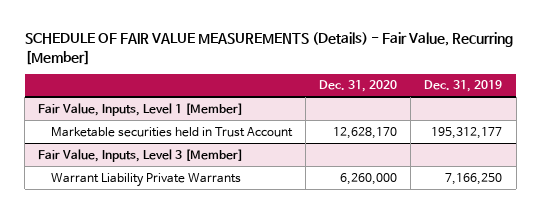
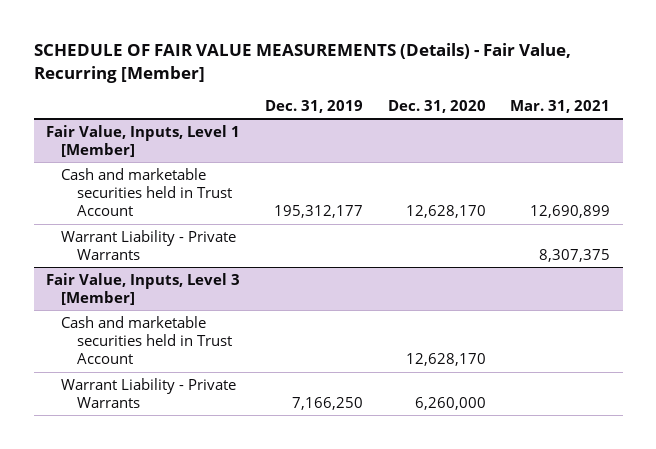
none -> [510,100,611,114] Mar. 31, 2021
[50,126,293,137] Marketable securities held in Trust Account -> [61,167,232,217] Cash and marketable securities held in Trust Account
none -> [61,229,237,260] Warrant Liability - Private Warrants
none -> [61,315,232,365] Cash and marketable securities held in Trust Account
[50,172,241,187] Warrant Liability Private Warrants -> [61,377,237,408] Warrant Liability - Private Warrants

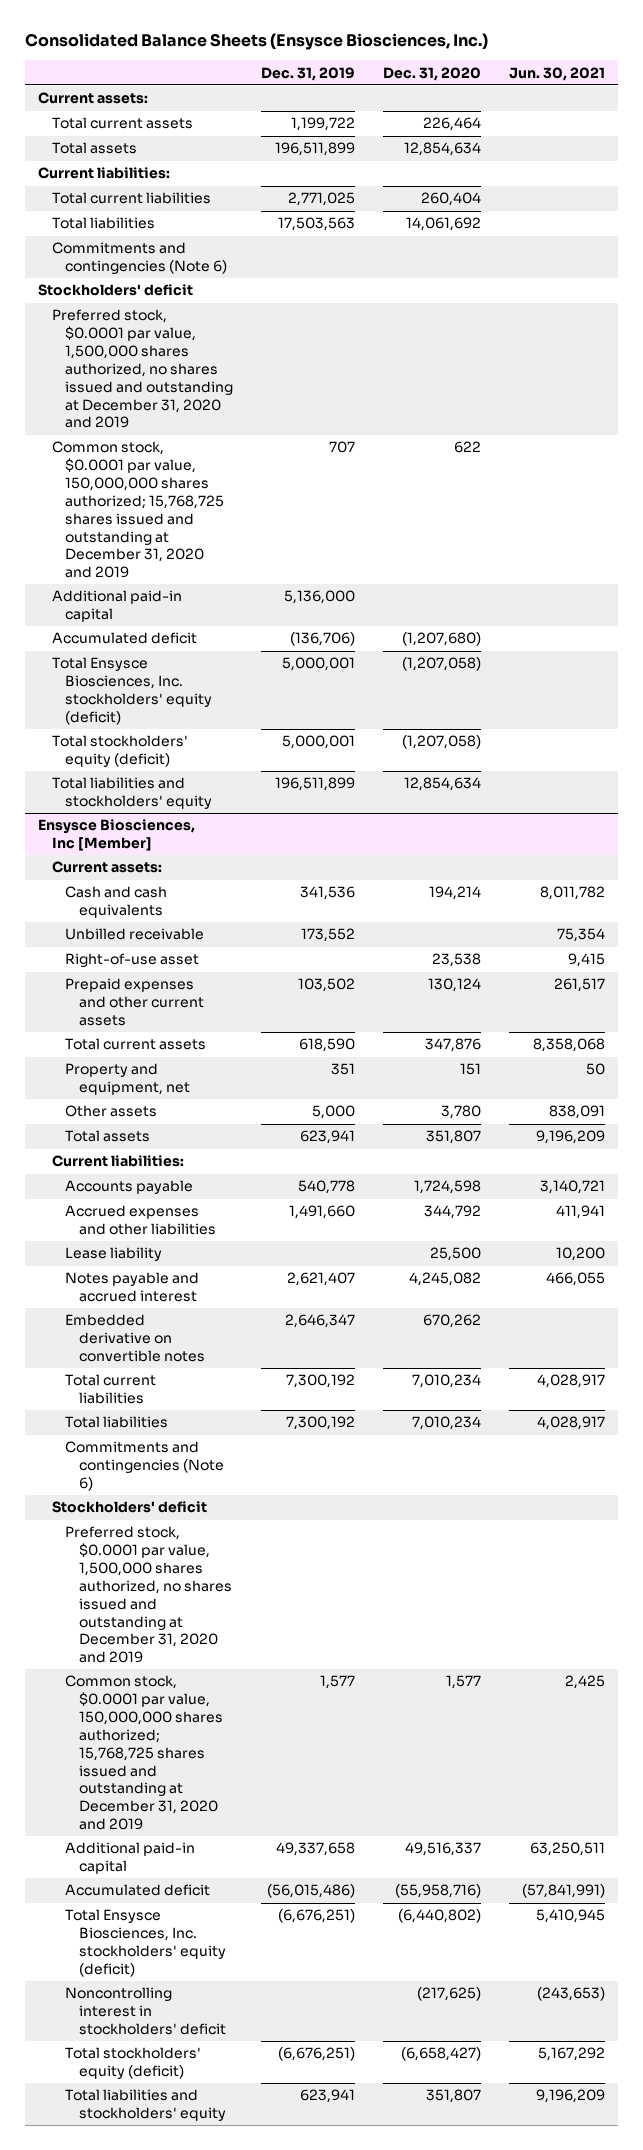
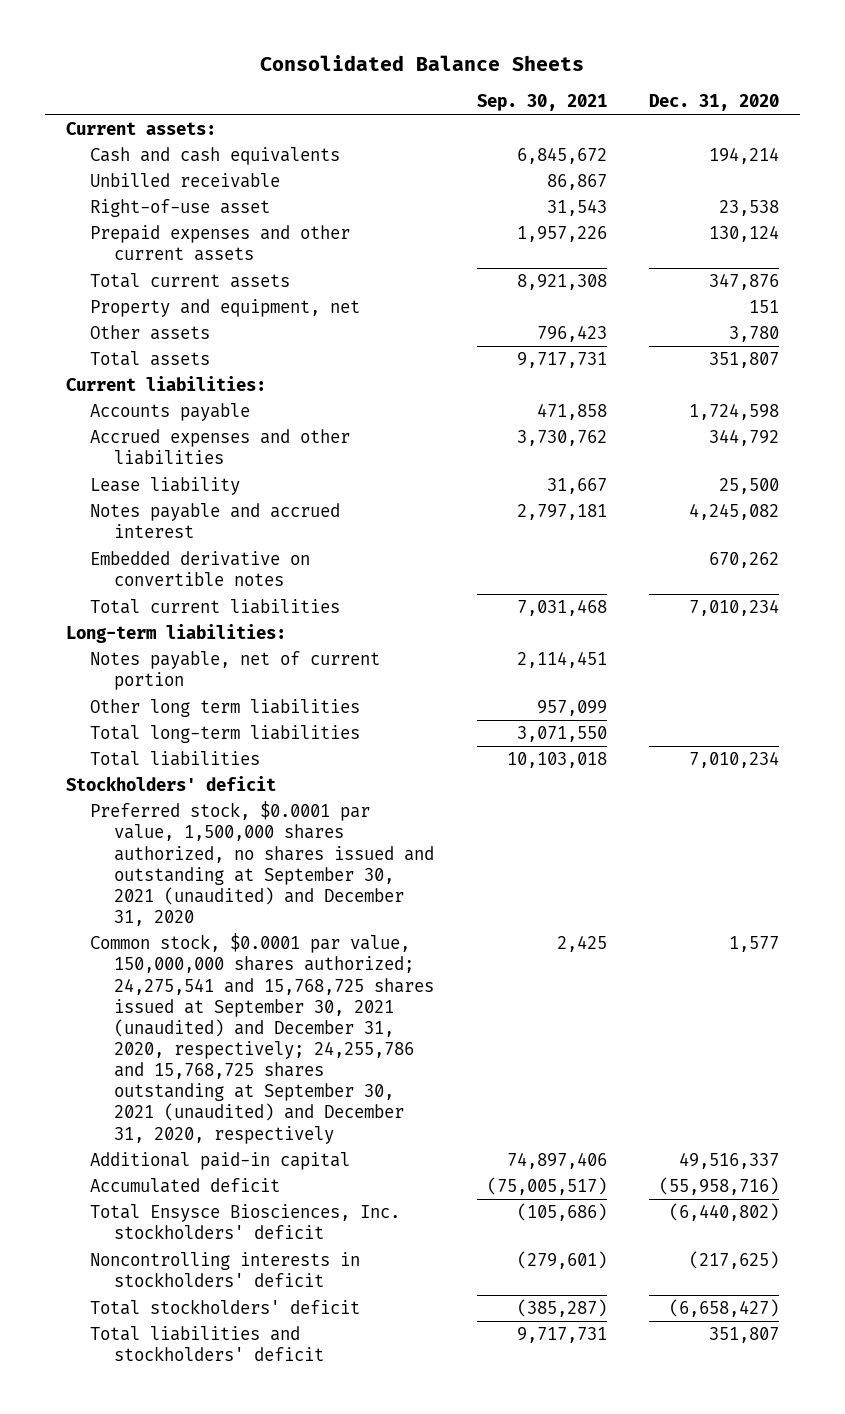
[24,33,488,51] Consolidated Balance Sheets (Ensysce Biosciences, Inc.) -> [260,55,585,72] Consolidated Balance Sheets
[261,66,356,81] Dec. 31, 2019 -> none
[508,66,605,81] Jun. 30, 2021 -> none
none -> [476,94,607,112] Sep. 30, 2021
[51,117,193,130] Total current assets -> none
[51,142,137,155] Total assets -> none
[38,167,171,180] Current liabilities: -> none
[51,192,211,205] Total current liabilities -> none
[51,217,155,230] Total liabilities -> none
[51,242,228,275] Commitments and contingencies (Note 6) -> none
[38,284,194,297] Stockholders' deficit -> none
[51,309,234,429] Preferred stock, $0.0001 par value, 1,500,000 shares authorized, no shares issued and outstanding at December 31, 2020 and 2019 -> none
[51,441,225,579] Common stock, $0.0001 par value, 150,000,000 shares authorized; 15,768,725 shares issued and outstanding at December 31, 2020 and 2019 -> none
[51,590,182,623] Additional paid-in capital -> none
[51,632,197,645] Accumulated deficit -> none
[51,657,213,725] Total Ensysce Biosciences, Inc. stockholders' equity (deficit) -> none
[51,735,188,768] Total stockholders' equity (deficit) -> none
[51,777,213,810] Total liabilities and stockholders' equity -> none
[38,819,196,852] Ensysce Biosciences, Inc [Member] -> none
[51,861,162,874] Current assets: -> none
none -> [65,624,286,644] Long-term liabilities:
none -> [89,651,380,691] Notes payable, net of current portion
none -> [89,699,360,718] Other long term liabilities
none -> [89,725,360,744] Total long-term liabilities
[65,1441,224,1492] Commitments and contingencies (Note 6) -> none
[65,1526,232,1664] Preferred stock, $0.0001 par value, 1,500,000 shares authorized, no shares issued and outstanding at December 31, 2020 and 2019 -> [89,801,435,926] Preferred stock, $0.0001 par value, 1,500,000 shares authorized, no shares issued and outstanding at September 30, 2021 (unaudited) and December 31, 2020
[65,1675,223,1831] Common stock, $0.0001 par value, 150,000,000 shares authorized; 15,768,725 shares issued and outstanding at December 31, 2020 and 2019 -> [89,933,435,1144] Common stock, $0.0001 par value, 150,000,000 shares authorized; 24,275,541 and 15,768,725 shares issued at September 30, 2021 (unaudited) and December 31, 2020, respectively; 24,255,786 and 15,768,725 shares outstanding at September 30, 2021 (unaudited) and December 31, 2020, respectively
[65,1909,226,1977] Total Ensysce Biosciences, Inc. stockholders' equity (deficit) -> [89,1204,400,1240] Total Ensysce Biosciences, Inc. stockholders' deficit
[65,1987,226,2036] Noncontrolling interest in stockholders' deficit -> [89,1252,360,1288] Noncontrolling interests in stockholders' deficit
[65,2047,202,2080] Total stockholders' equity (deficit) -> [89,1299,360,1316] Total stockholders' deficit
[65,2089,226,2122] Total liabilities and stockholders' equity -> [89,1326,325,1362] Total liabilities and stockholders' deficit

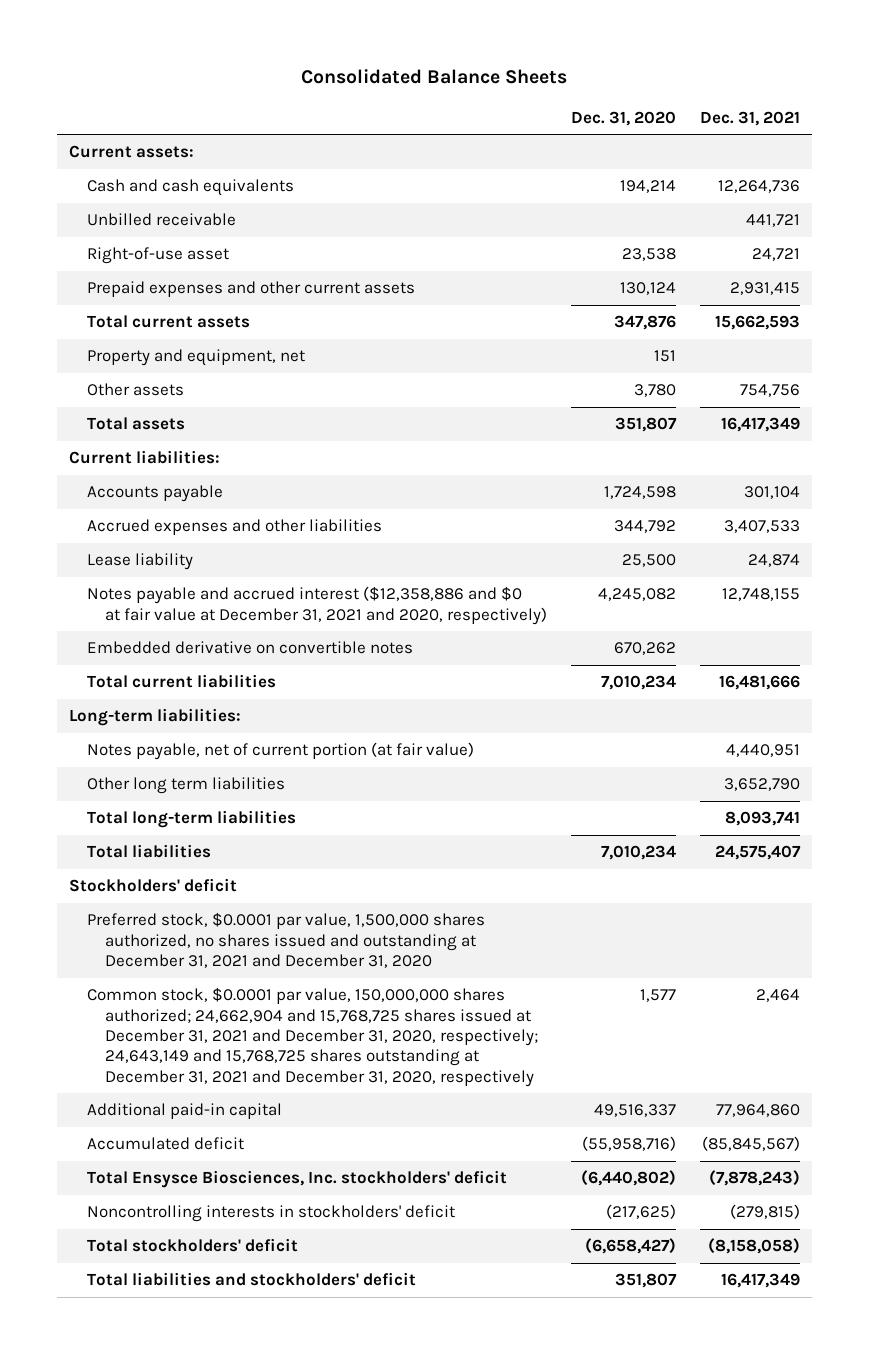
[476,94,607,112] Sep. 30, 2021 -> none
none -> [699,110,800,126] Dec. 31, 2021
[89,503,340,539] Notes payable and accrued interest -> [86,586,547,625] Notes payable and accrued interest ($12,358,886 and $0 at fair value at December 31, 2021 and 2020, respectively)
[89,651,380,691] Notes payable, net of current portion -> [86,742,474,761] Notes payable, net of current portion (at fair value)
[89,801,435,926] Preferred stock, $0.0001 par value, 1,500,000 shares authorized, no shares issued and outstanding at September 30, 2021 (unaudited) and December 31, 2020 -> [86,912,485,969] Preferred stock, $0.0001 par value, 1,500,000 shares authorized, no shares issued and outstanding at December 31, 2021 and December 31, 2020
[89,933,435,1144] Common stock, $0.0001 par value, 150,000,000 shares authorized; 24,275,541 and 15,768,725 shares issued at September 30, 2021 (unaudited) and December 31, 2020, respectively; 24,255,786 and 15,768,725 shares outstanding at September 30, 2021 (unaudited) and December 31, 2020, respectively -> [86,987,538,1087] Common stock, $0.0001 par value, 150,000,000 shares authorized; 24,662,904 and 15,768,725 shares issued at December 31, 2021 and December 31, 2020, respectively; 24,643,149 and 15,768,725 shares outstanding at December 31, 2021 and December 31, 2020, respectively

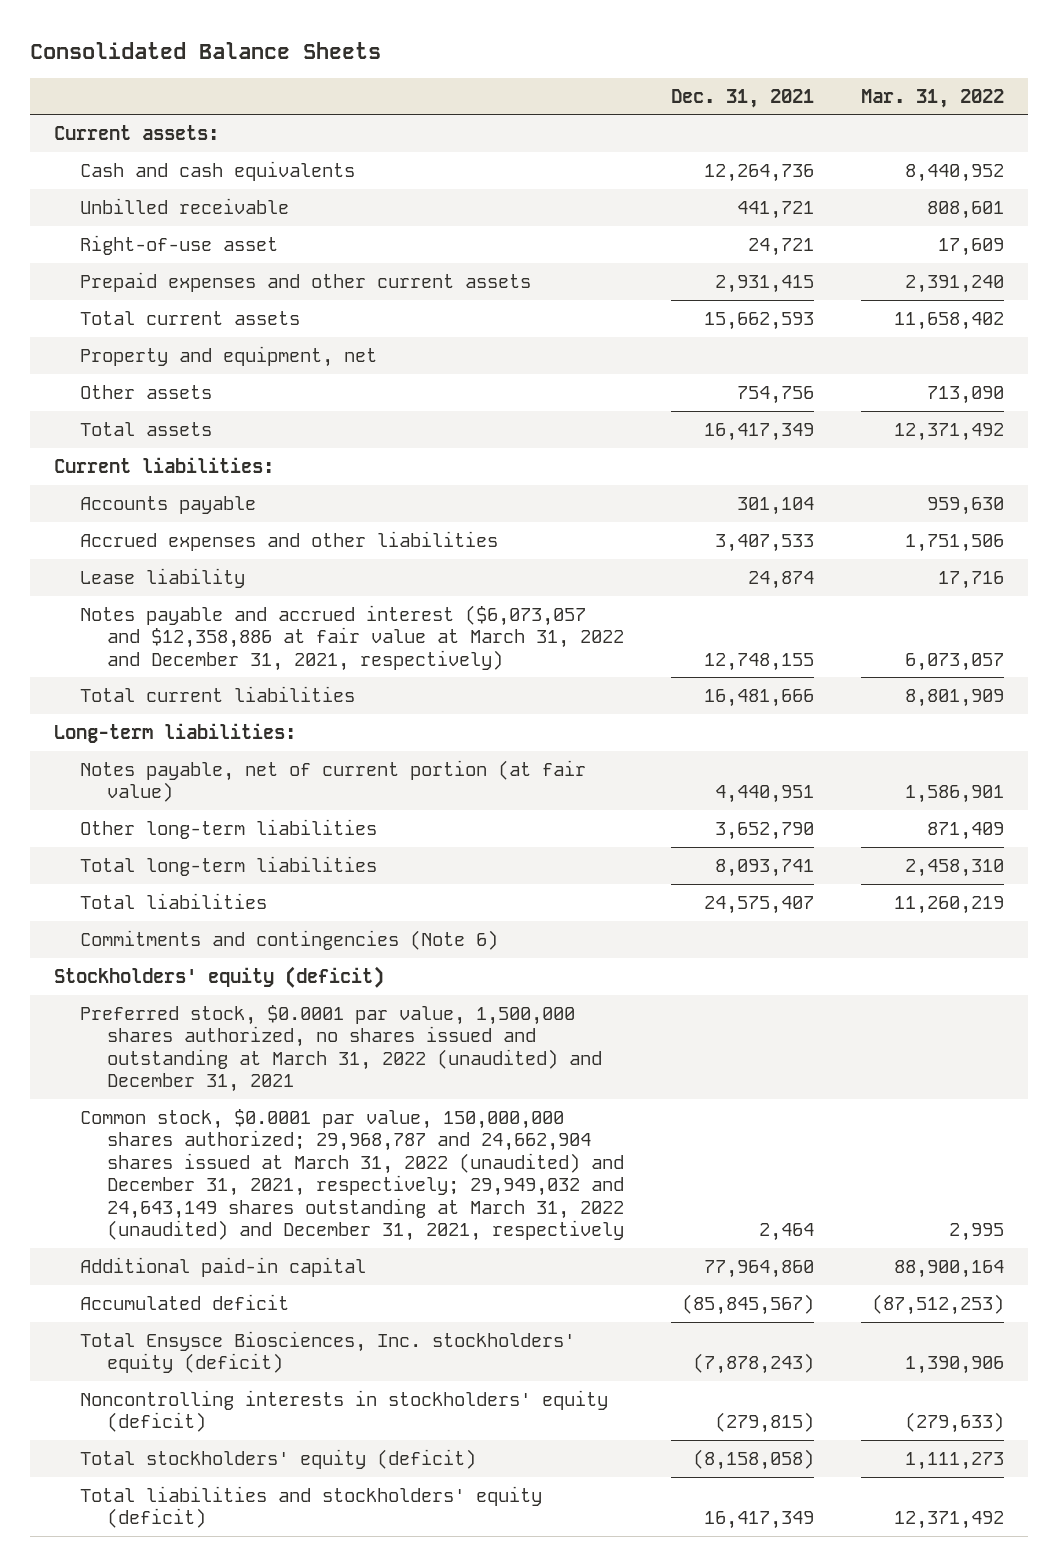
[570,110,676,126] Dec. 31, 2020 -> none
none -> [861,88,1005,108] Mar. 31, 2022
[86,641,413,655] Embedded derivative on convertible notes -> none
[86,586,547,625] Notes payable and accrued interest ($12,358,886 and $0 at fair value at December 31, 2021 and 2020, respectively) -> [80,604,624,671] Notes payable and accrued interest ($6,073,057 and $12,358,886 at fair value at March 31, 2022 and December 31, 2021, respectively)
[86,777,285,795] Other long term liabilities -> [80,818,378,839] Other long-term liabilities
none -> [80,929,499,950] Commitments and contingencies (Note 6)
[68,878,237,893] Stockholders' deficit -> [53,965,384,988] Stockholders' equity (deficit)
[86,912,485,969] Preferred stock, $0.0001 par value, 1,500,000 shares authorized, no shares issued and outstanding at December 31, 2021 and December 31, 2020 -> [80,1004,602,1093] Preferred stock, $0.0001 par value, 1,500,000 shares authorized, no shares issued and outstanding at March 31, 2022 (unaudited) and December 31, 2021
[86,987,538,1087] Common stock, $0.0001 par value, 150,000,000 shares authorized; 24,662,904 and 15,768,725 shares issued at December 31, 2021 and December 31, 2020, respectively; 24,643,149 and 15,768,725 shares outstanding at December 31, 2021 and December 31, 2020, respectively -> [80,1108,624,1242] Common stock, $0.0001 par value, 150,000,000 shares authorized; 29,968,787 and 24,662,904 shares issued at March 31, 2022 (unaudited) and December 31, 2021, respectively; 29,949,032 and 24,643,149 shares outstanding at March 31, 2022 (unaudited) and December 31, 2021, respectively
[86,1170,507,1189] Total Ensysce Biosciences, Inc. stockholders' deficit -> [80,1330,576,1374] Total Ensysce Biosciences, Inc. stockholders' equity (deficit)
[86,1205,455,1223] Noncontrolling interests in stockholders' deficit -> [80,1389,609,1433] Noncontrolling interests in stockholders' equity (deficit)
[86,1238,298,1253] Total stockholders' deficit -> [80,1448,477,1469] Total stockholders' equity (deficit)
[86,1272,416,1287] Total liabilities and stockholders' deficit -> [80,1485,543,1529] Total liabilities and stockholders' equity (deficit)

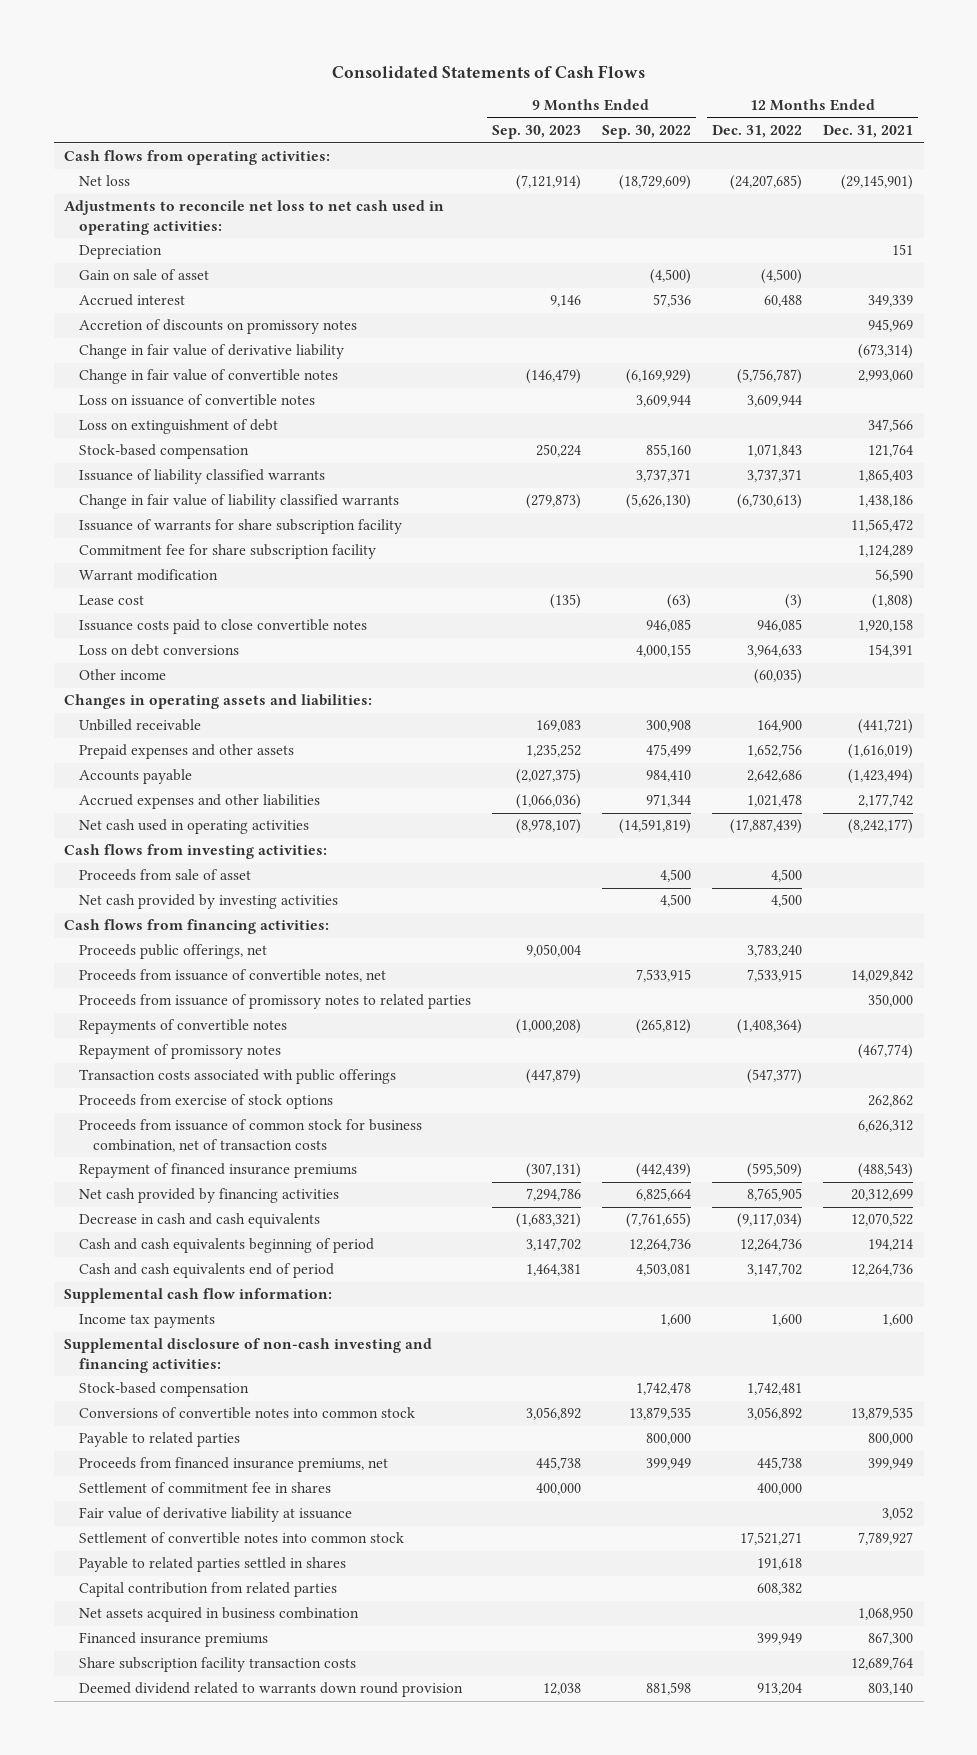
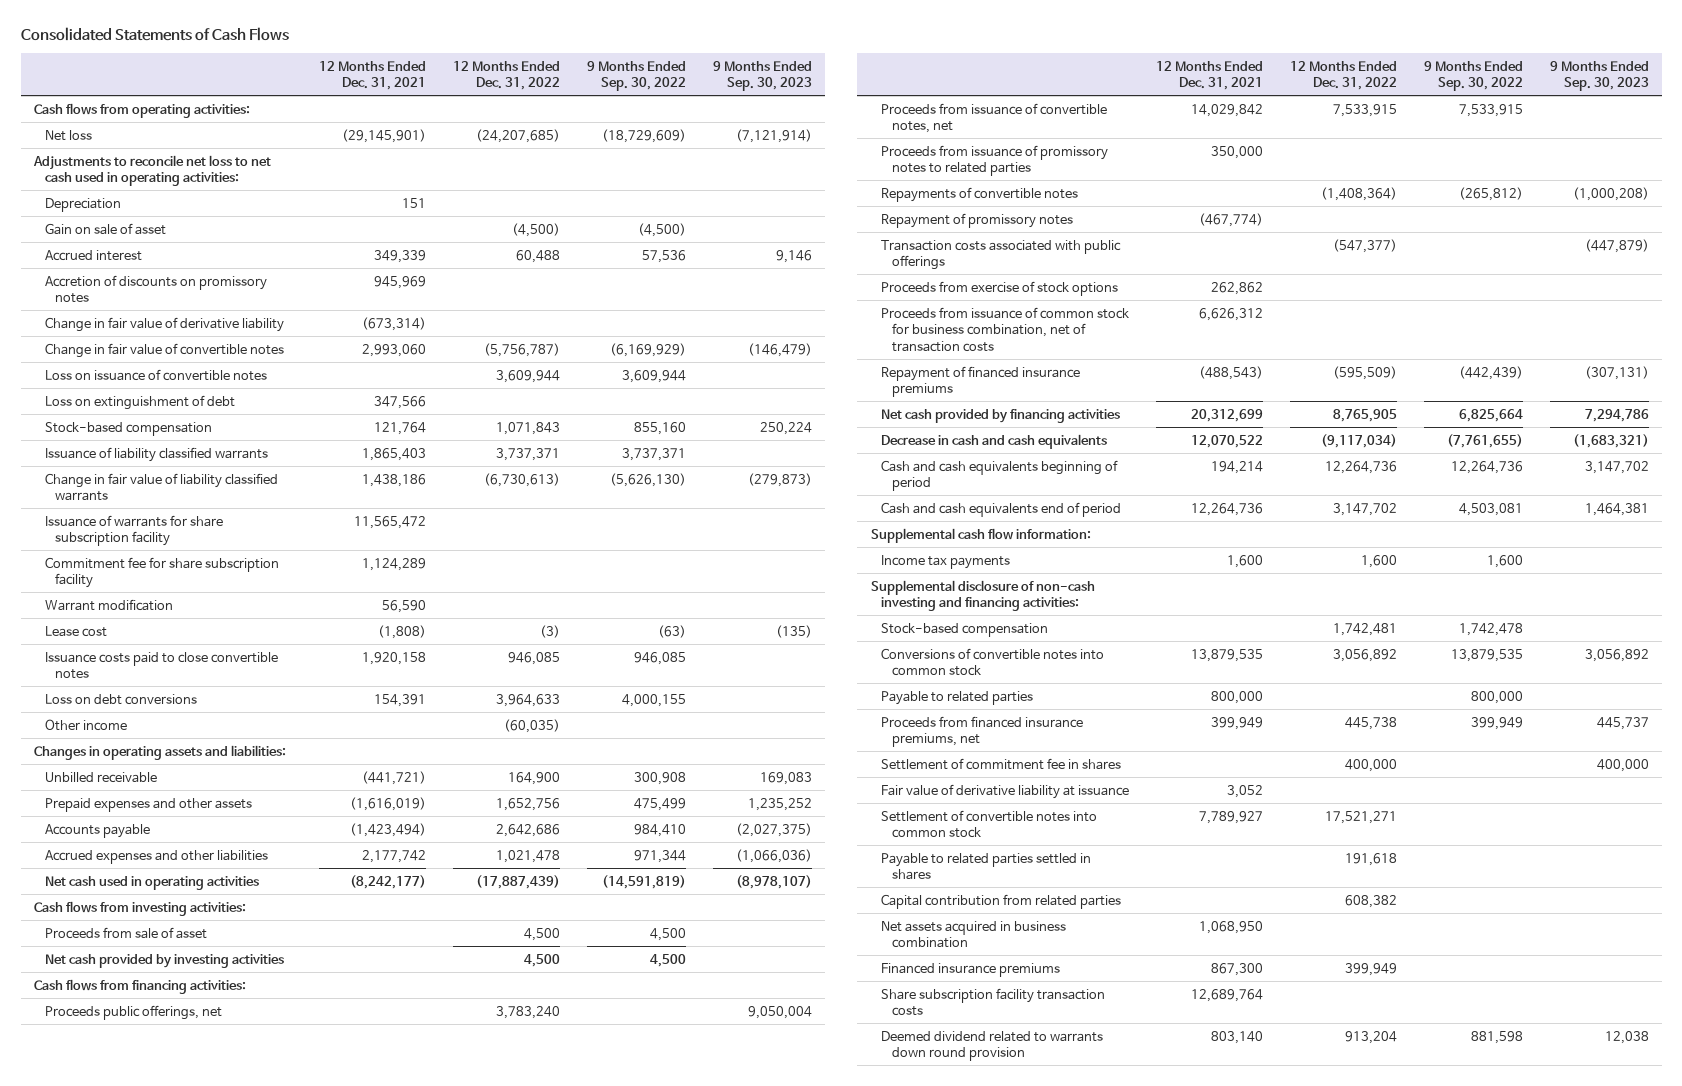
[535,1457,581,1471] 445,738 -> [1596,716,1649,730] 445,737

